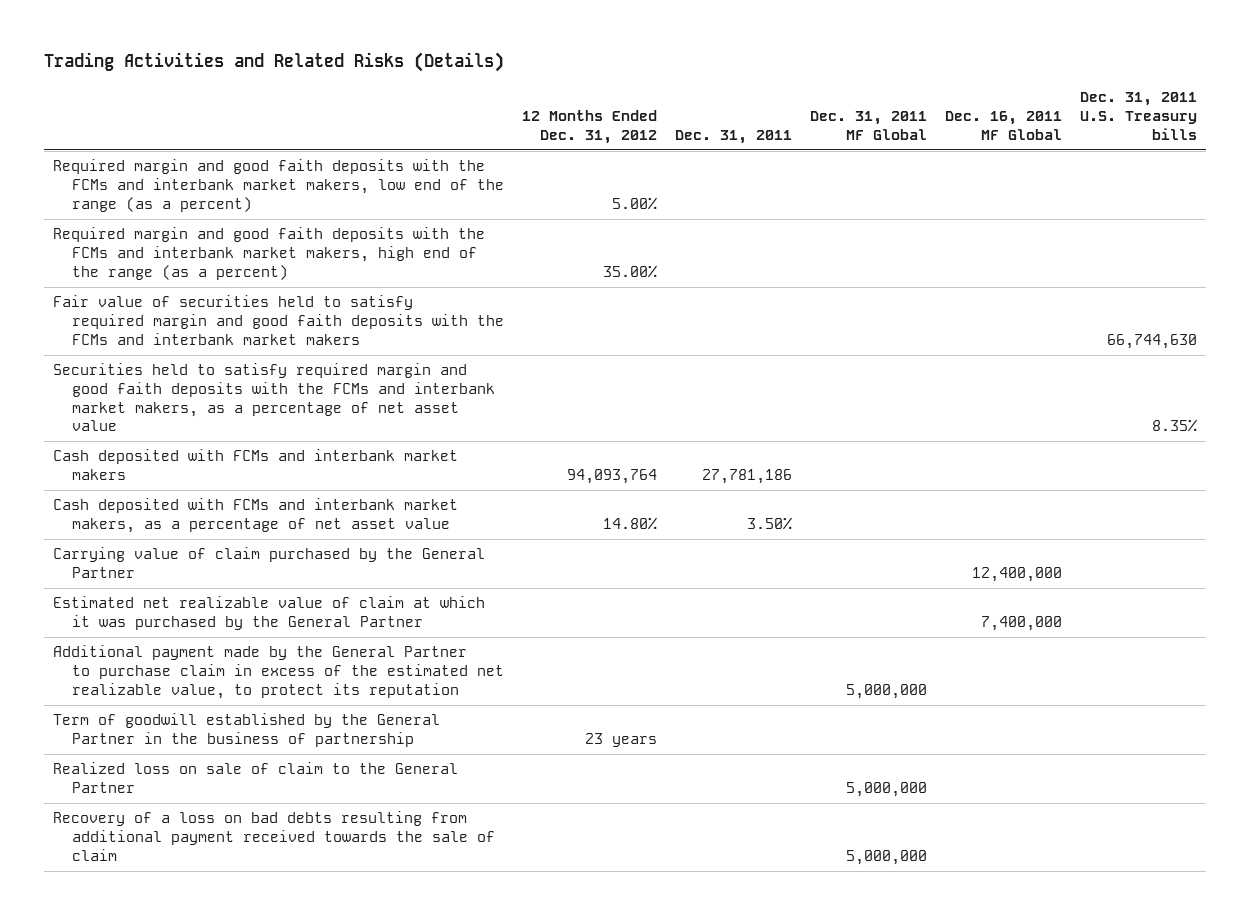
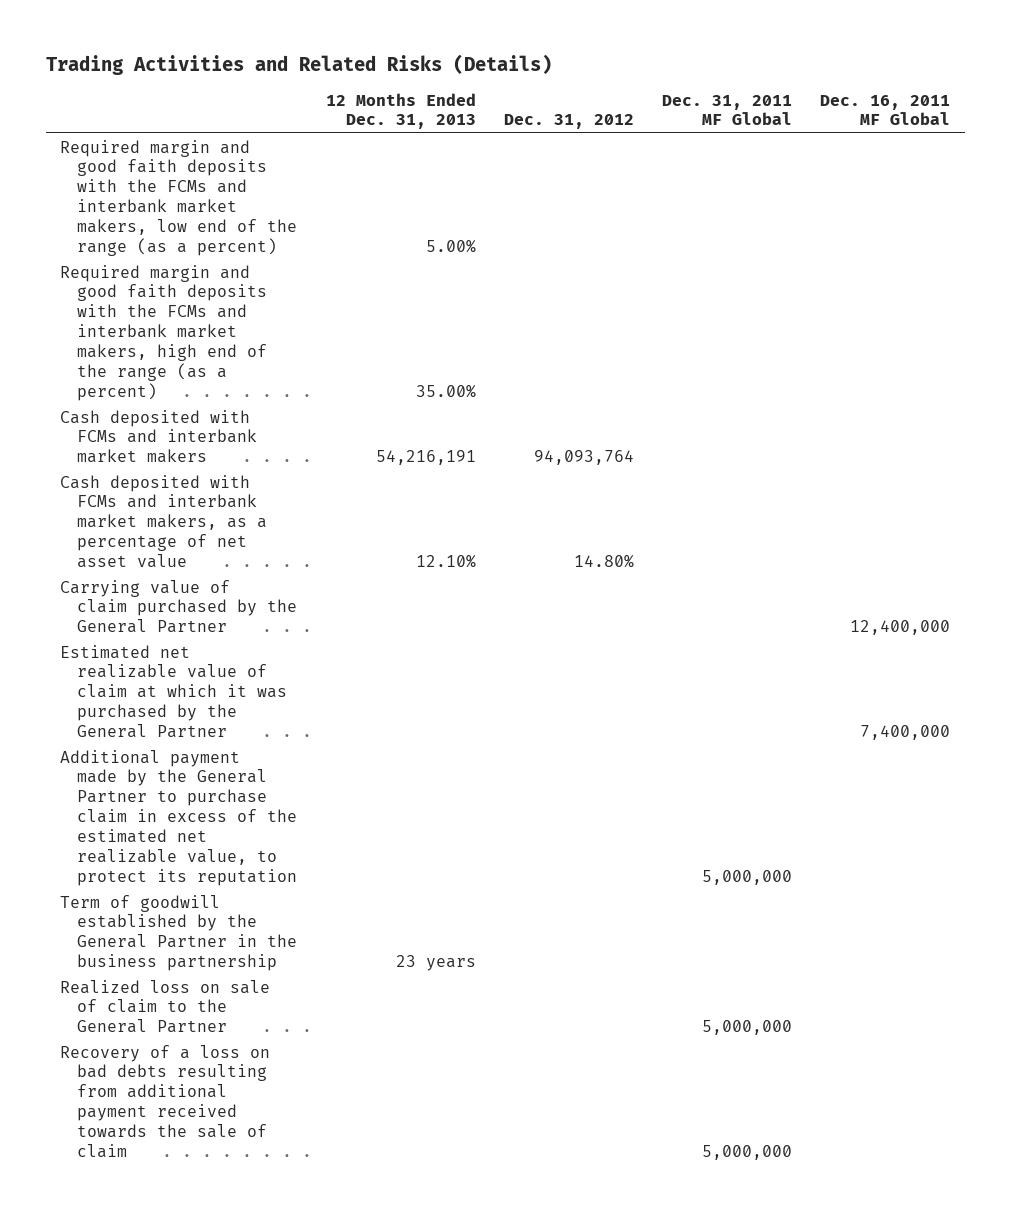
[522,109,658,144] 12 Months Ended Dec. 31, 2012 -> none
[675,129,793,144] Dec. 31, 2011 -> none
[1080,92,1198,140] Dec. 31, 2011 U.S. Treasury bills -> none
none -> [325,92,476,130] 12 Months Ended Dec. 31, 2013
none -> [503,114,634,130] Dec. 31, 2012
[53,295,505,345] Fair value of securities held to satisfy required margin and good faith deposits with the FCMs and interbank market makers -> none
[53,363,496,432] Securities held to satisfy required margin and good faith deposits with the FCMs and interbank market makers, as a percentage of net asset value -> none
[53,713,441,747] Term of goodwill established by the General Partner in the business of partnership -> [59,894,298,972] Term of goodwill established by the General Partner in the business partnership

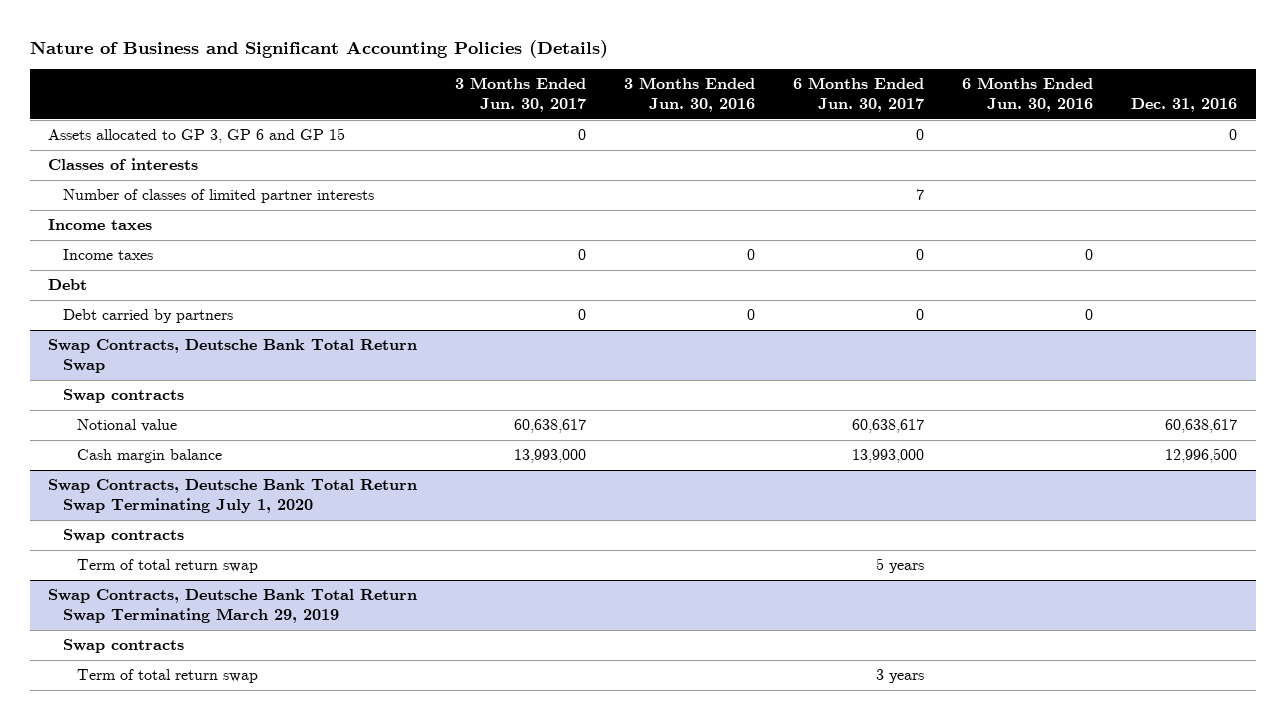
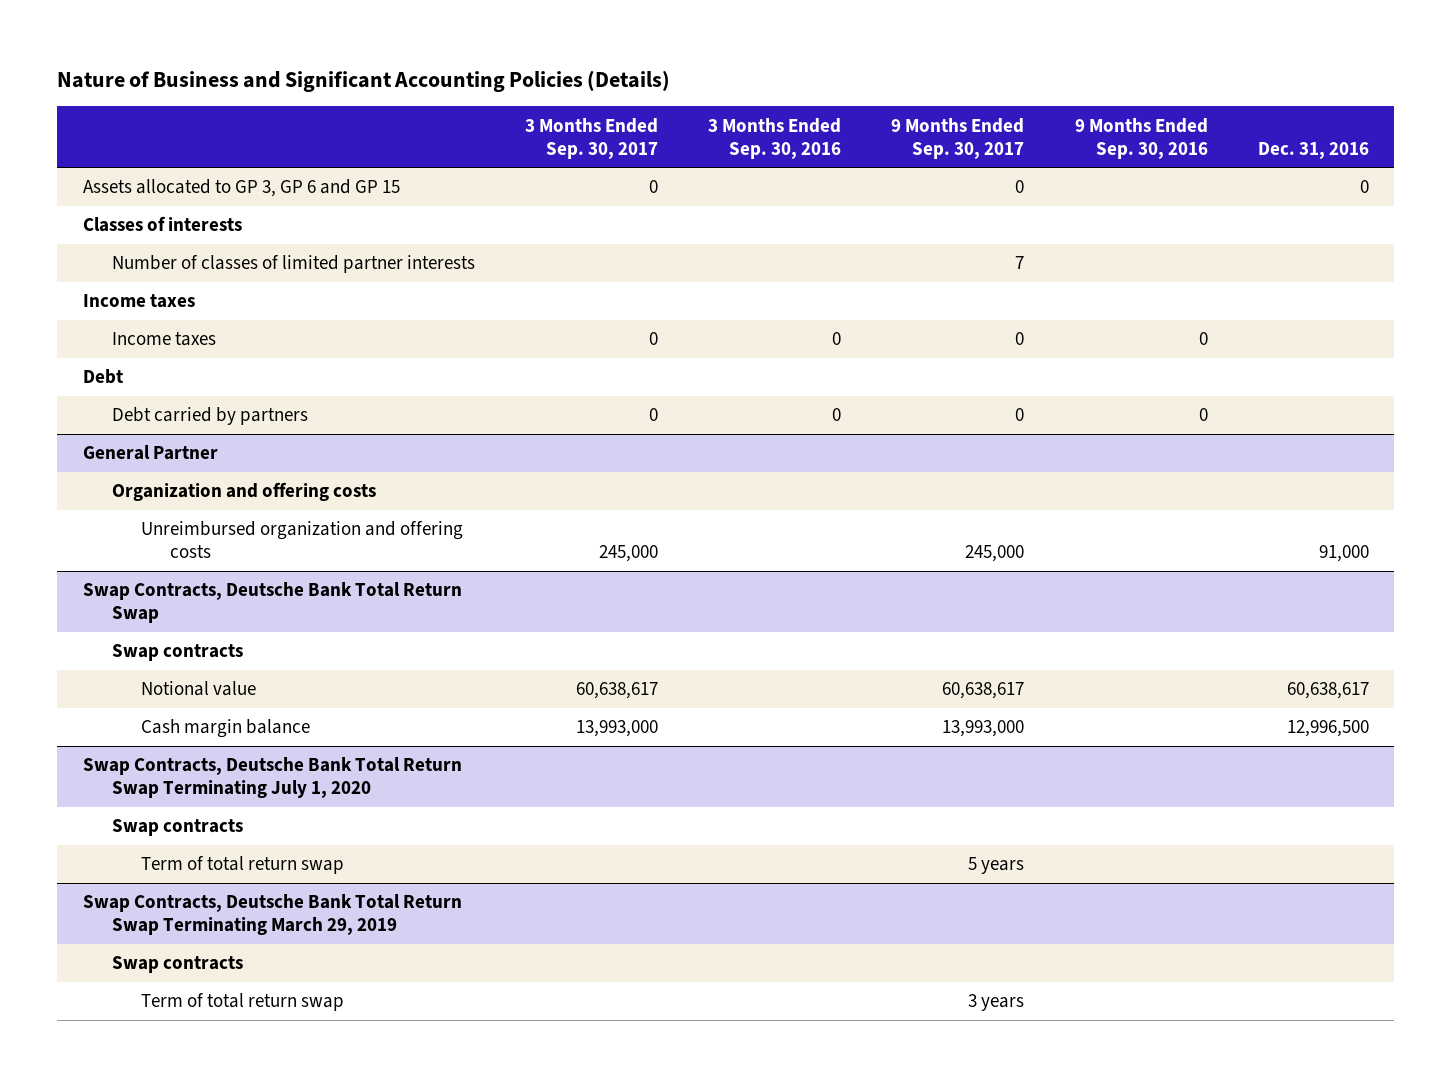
[455,77,587,113] 3 Months Ended Jun. 30, 2017 -> none
[624,77,756,113] 3 Months Ended Jun. 30, 2016 -> none
[793,77,925,113] 6 Months Ended Jun. 30, 2017 -> none
[961,77,1093,113] 6 Months Ended Jun. 30, 2016 -> none
none -> [524,117,658,159] 3 Months Ended Sep. 30, 2017
none -> [708,117,842,159] 3 Months Ended Sep. 30, 2016
none -> [891,117,1025,159] 9 Months Ended Sep. 30, 2017
none -> [1074,117,1208,159] 9 Months Ended Sep. 30, 2016
none -> [82,445,218,461] General Partner
none -> [111,482,376,502] Organization and offering costs
none -> [140,521,463,559] Unreimbursed organization and offering costs

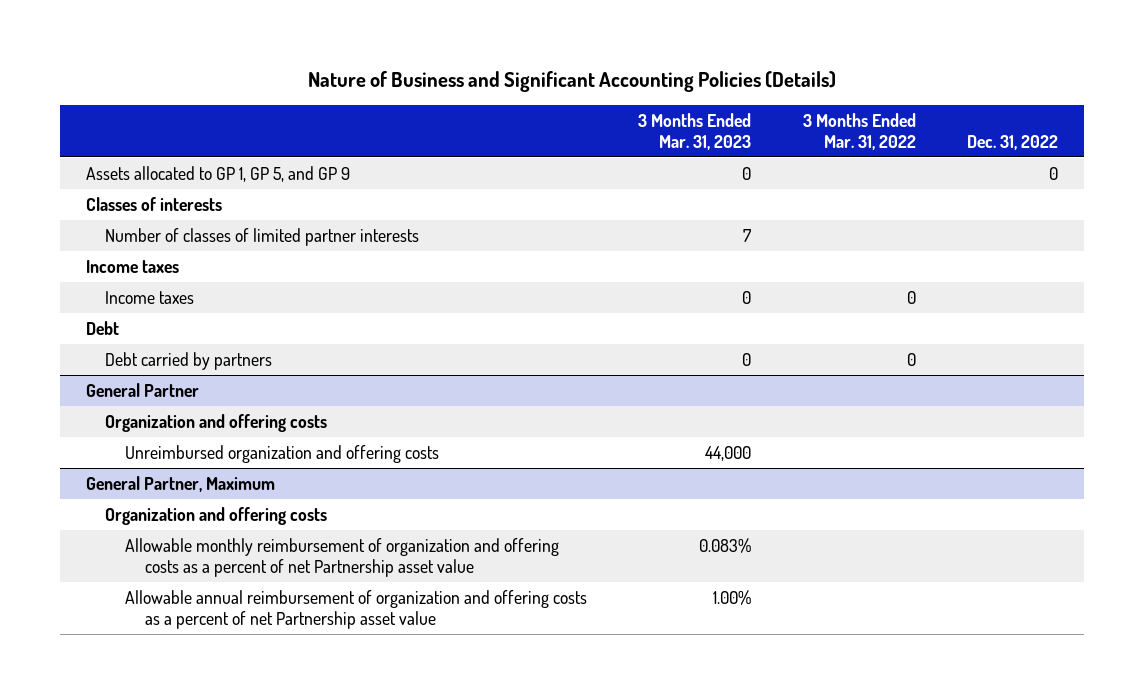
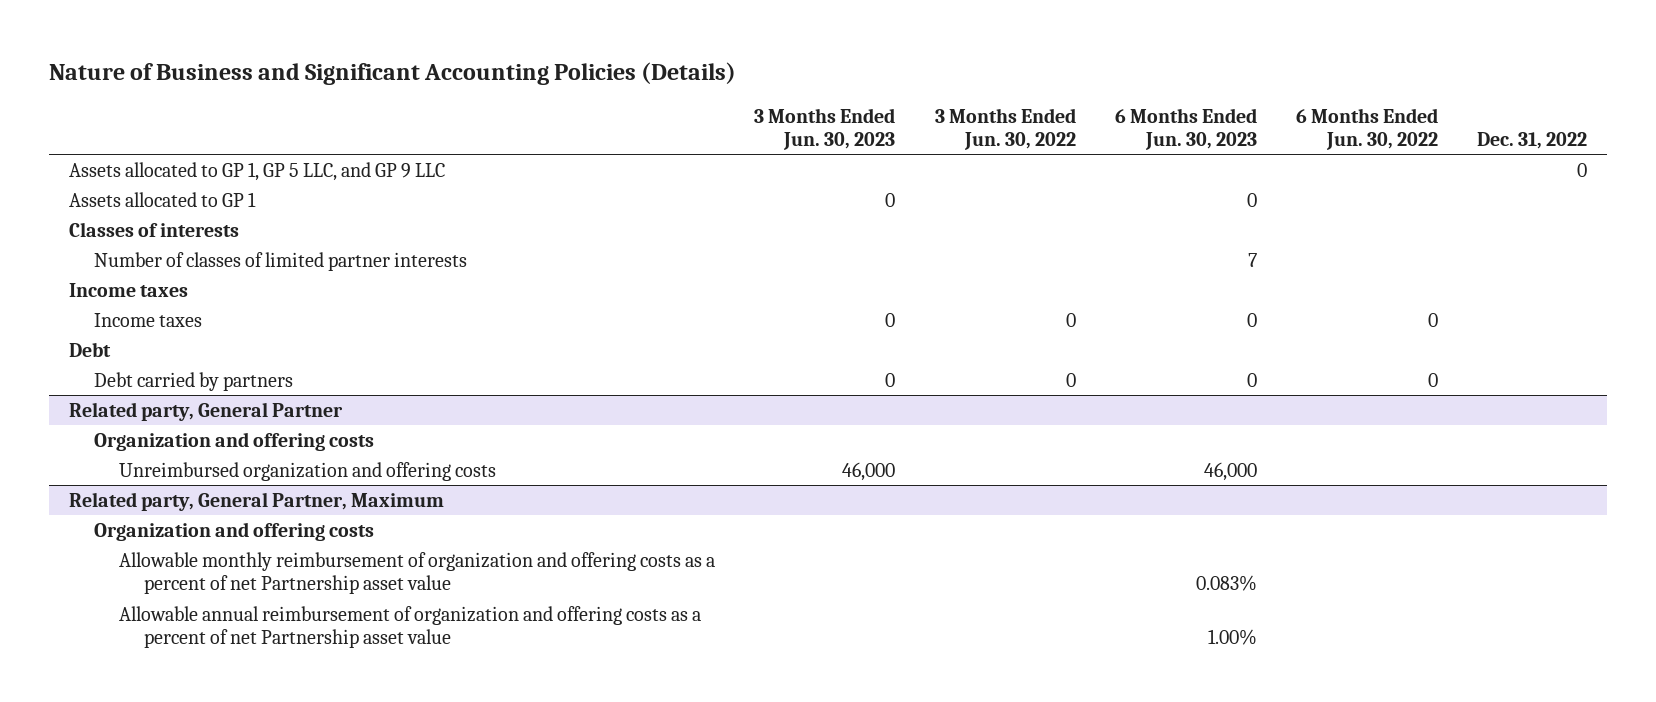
[638,112,752,151] 3 Months Ended Mar. 31, 2023 -> none
[802,112,916,151] 3 Months Ended Mar. 31, 2022 -> none
none -> [754,107,896,150] 3 Months Ended Jun. 30, 2023
none -> [934,107,1076,150] 3 Months Ended Jun. 30, 2022
none -> [1114,107,1257,150] 6 Months Ended Jun. 30, 2023
none -> [1296,107,1439,150] 6 Months Ended Jun. 30, 2022
[85,165,350,182] Assets allocated to GP 1, GP 5, and GP 9 -> [68,162,445,182] Assets allocated to GP 1, GP 5 LLC, and GP 9 LLC
none -> [68,192,256,208] Assets allocated to GP 1
[85,382,199,397] General Partner -> [68,402,343,422] Related party, General Partner
[85,475,275,492] General Partner, Maximum -> [68,492,444,512] Related party, General Partner, Maximum

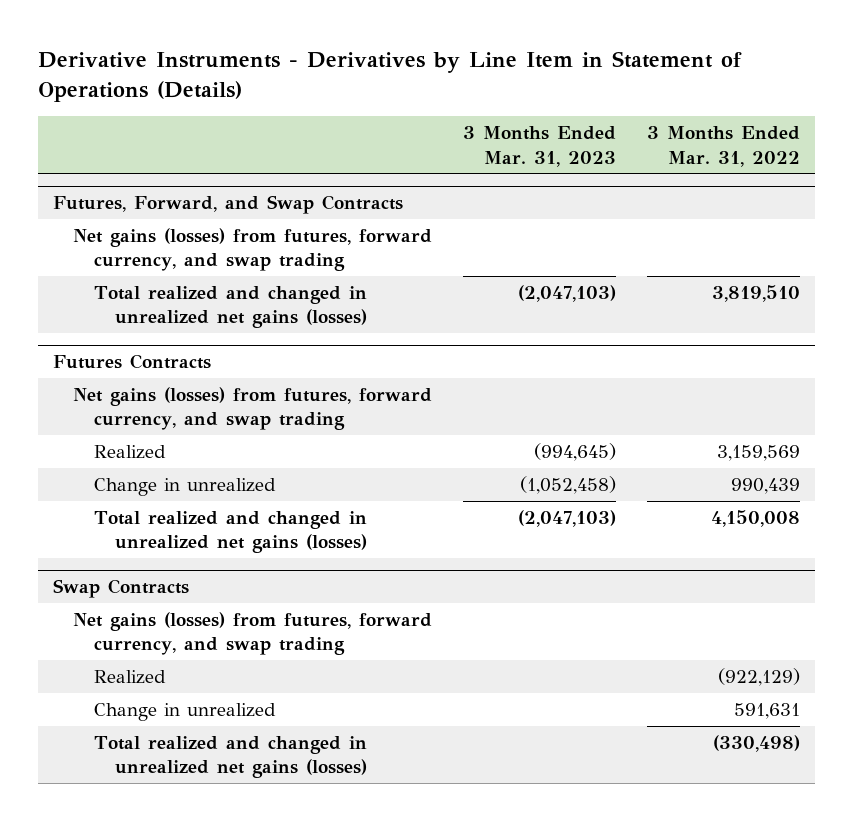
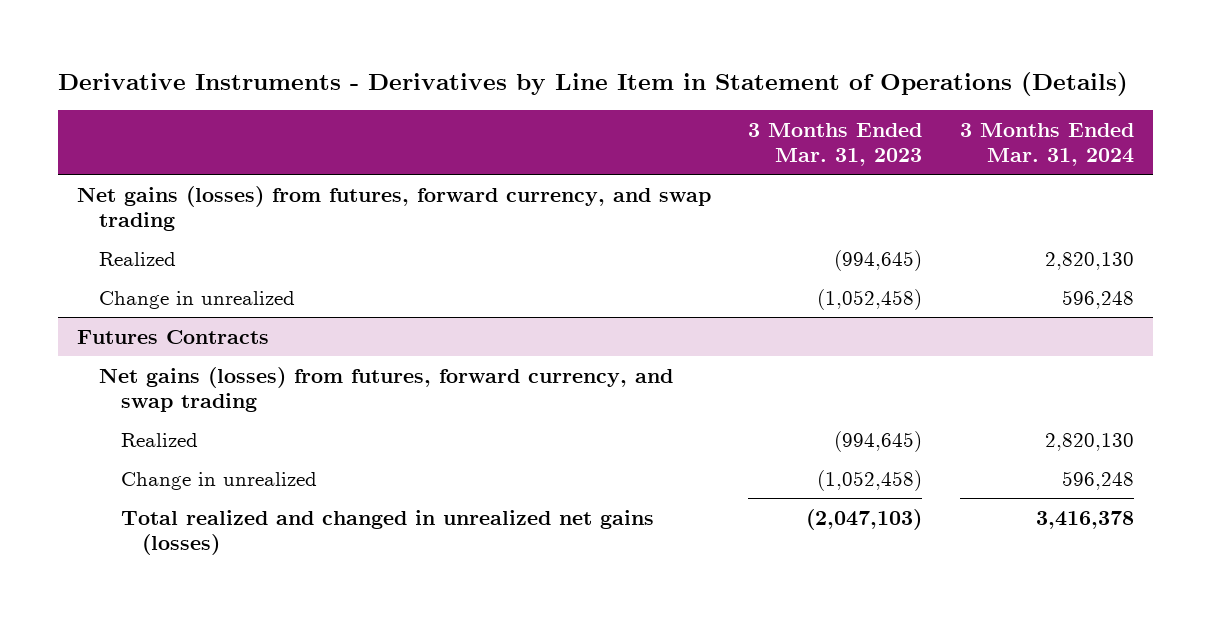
[646,126,800,167] 3 Months Ended Mar. 31, 2022 -> none
none -> [959,122,1134,166] 3 Months Ended Mar. 31, 2024
[52,195,403,215] Futures, Forward, and Swap Contracts -> none
[73,227,433,272] Net gains (losses) from futures, forward currency, and swap trading -> none
[94,285,368,329] Total realized and changed in unrealized net gains (losses) -> none
none -> [76,185,711,231] Net gains (losses) from futures, forward currency, and swap trading
none -> [98,251,176,266] Realized
none -> [98,290,295,309] Change in unrealized
[52,579,189,599] Swap Contracts -> none
[73,611,433,656] Net gains (losses) from futures, forward currency, and swap trading -> none
[94,669,167,684] Realized -> none
[94,702,277,721] Change in unrealized -> none
[94,735,368,779] Total realized and changed in unrealized net gains (losses) -> none

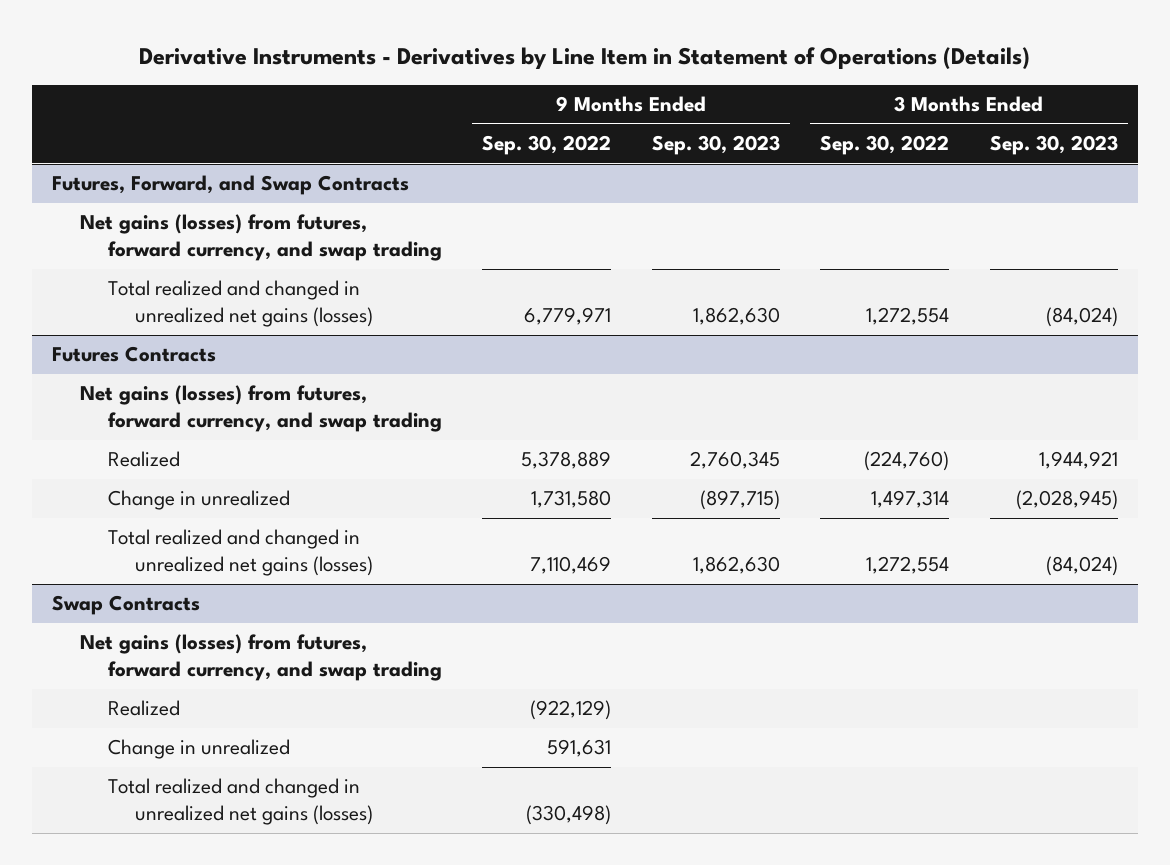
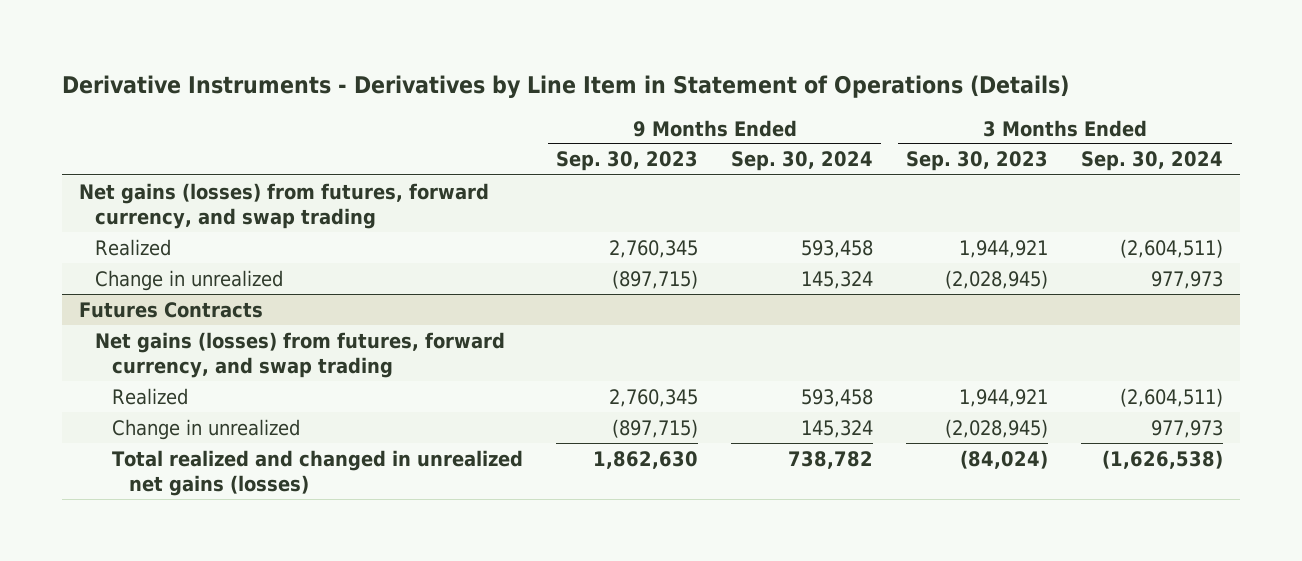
[482,135,612,156] Sep. 30, 2022 -> none
[820,135,950,156] Sep. 30, 2022 -> none
none -> [731,151,874,172] Sep. 30, 2024
none -> [1081,151,1224,172] Sep. 30, 2024
[52,175,410,196] Futures, Forward, and Swap Contracts -> none
[79,214,442,262] Net gains (losses) from futures, forward currency, and swap trading -> none
[107,280,374,328] Total realized and changed in unrealized net gains (losses) -> none
none -> [78,182,489,229] Net gains (losses) from futures, forward currency, and swap trading
none -> [95,238,172,256] Realized
none -> [95,269,284,291] Change in unrealized
[52,595,201,616] Swap Contracts -> none
[79,634,442,682] Net gains (losses) from futures, forward currency, and swap trading -> none
[107,700,180,717] Realized -> none
[107,739,290,760] Change in unrealized -> none
[107,778,374,826] Total realized and changed in unrealized net gains (losses) -> none

